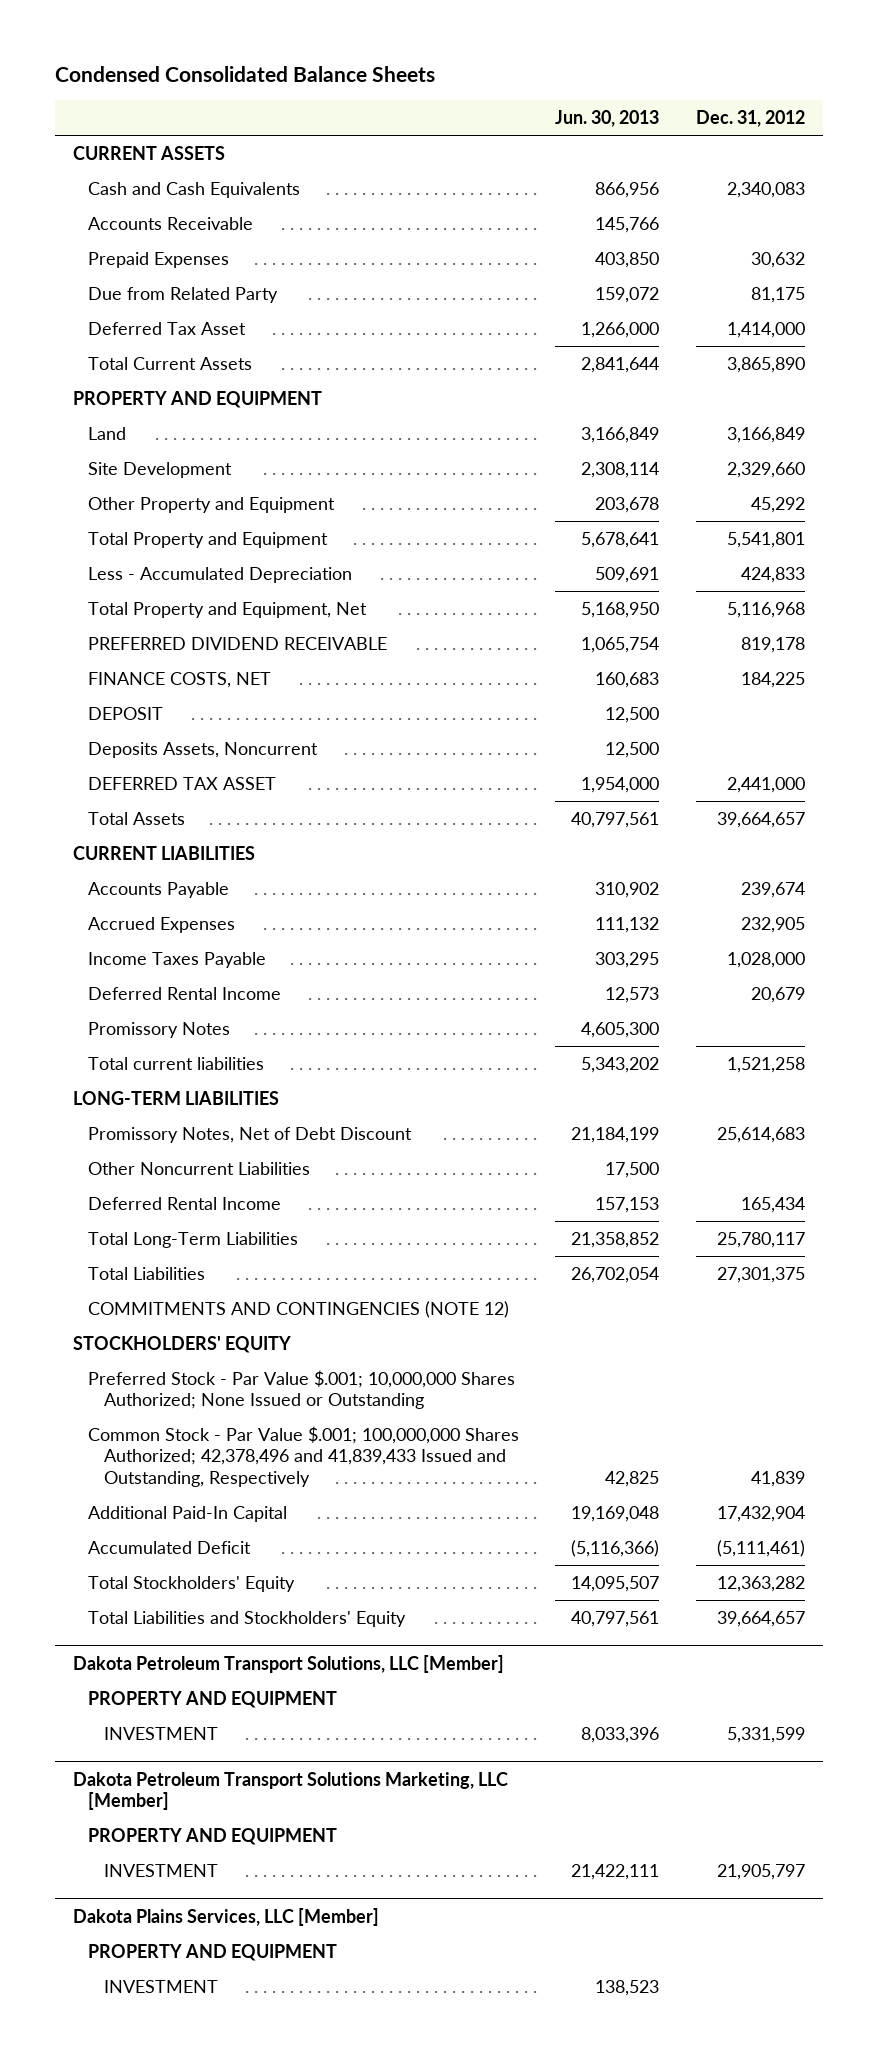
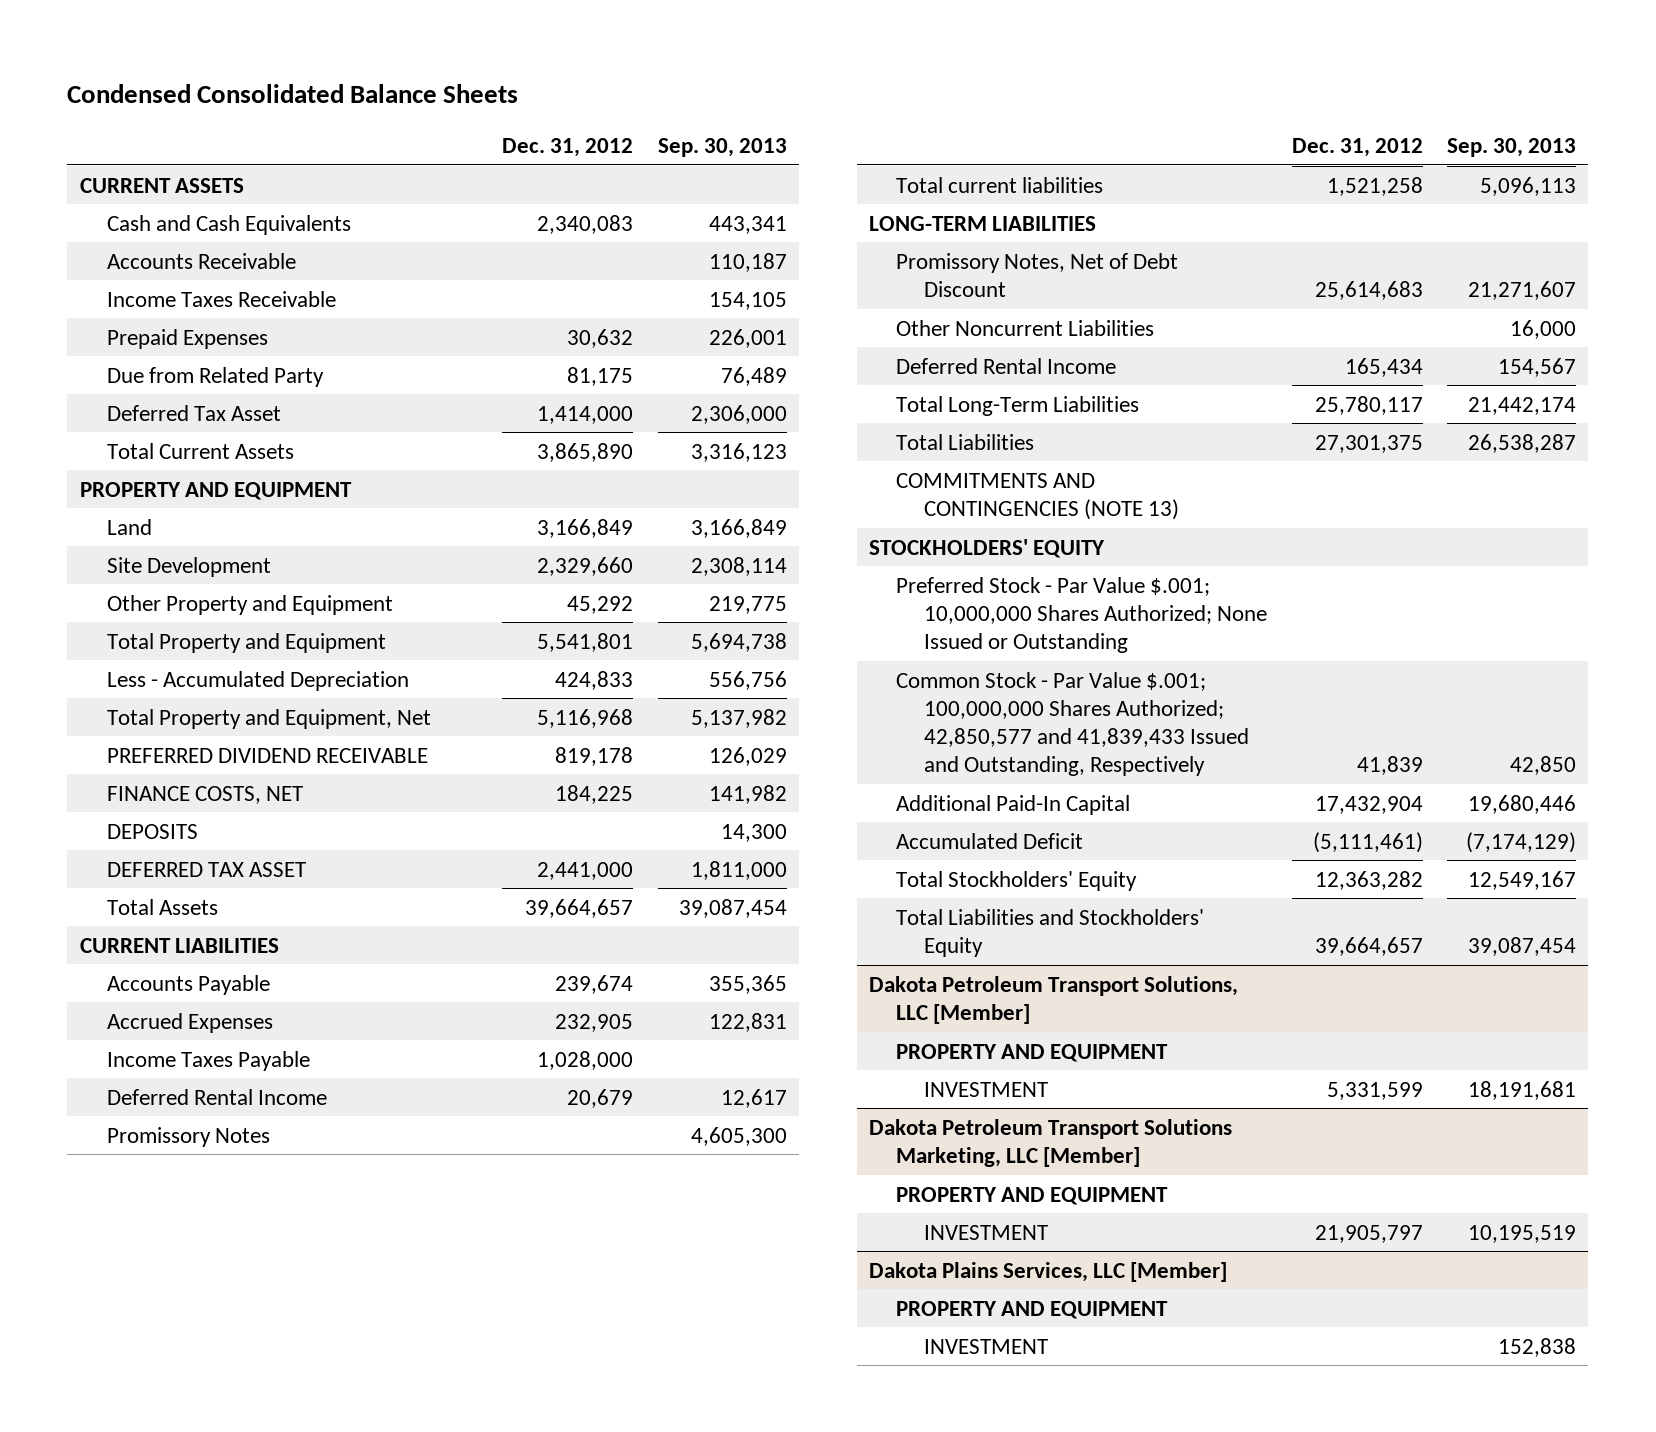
[555,110,660,128] Jun. 30, 2013 -> none
none -> [657,137,787,157] Sep. 30, 2013
none -> [107,290,337,307] Income Taxes Receivable
[88,742,319,759] Deposits Assets, Noncurrent -> none
[88,707,164,721] DEPOSIT -> [107,823,199,839] DEPOSITS
[88,1301,510,1319] COMMITMENTS AND CONTINGENCIES (NOTE 12) -> [896,472,1179,520] COMMITMENTS AND CONTINGENCIES (NOTE 13)
[88,1426,520,1487] Common Stock - Par Value $.001; 100,000,000 Shares Authorized; 42,378,496 and 41,839,433 Issued and Outstanding, Respectively -> [896,671,1249,777] Common Stock - Par Value $.001; 100,000,000 Shares Authorized; 42,850,577 and 41,839,433 Issued and Outstanding, Respectively

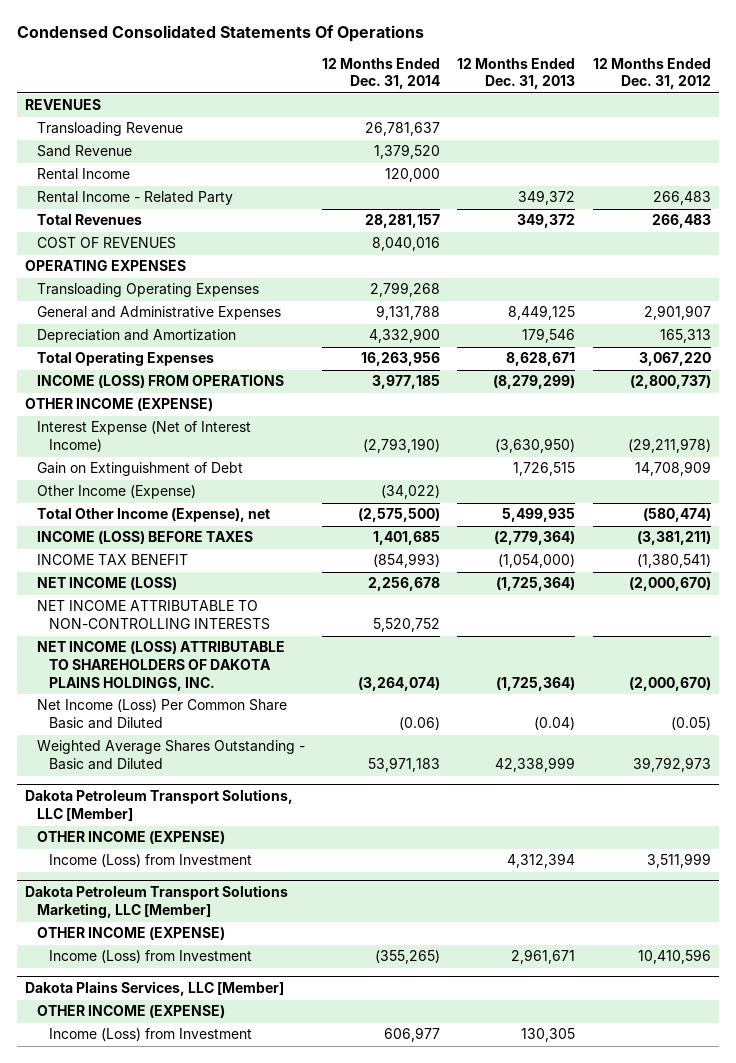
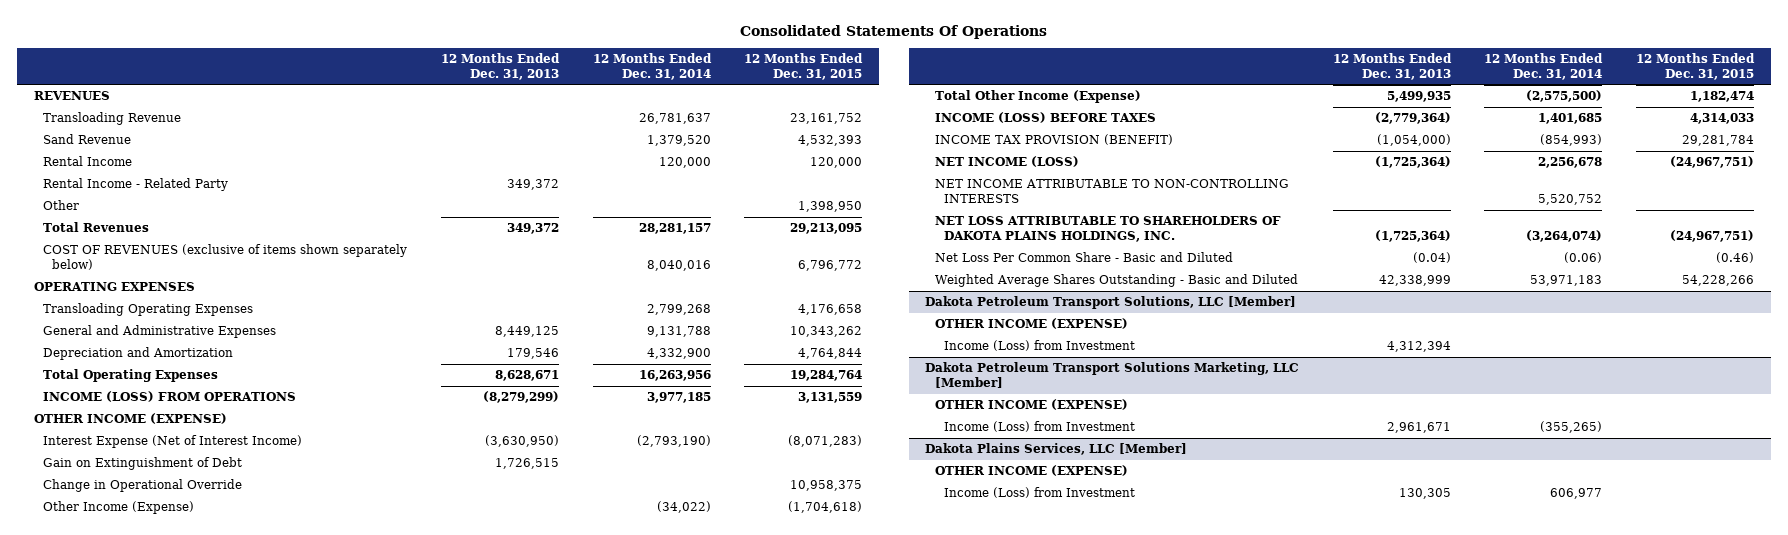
[16,25,424,43] Condensed Consolidated Statements Of Operations -> [739,24,1047,39] Consolidated Statements Of Operations
[592,57,711,90] 12 Months Ended Dec. 31, 2012 -> none
none -> [744,52,864,80] 12 Months Ended Dec. 31, 2015
none -> [43,200,80,211] Other
[37,237,177,250] COST OF REVENUES -> [43,244,408,271] COST OF REVENUES (exclusive of items shown separately below)
none -> [43,479,243,493] Change in Operational Override
[37,508,271,523] Total Other Income (Expense), net -> [934,90,1141,104] Total Other Income (Expense)
[37,554,189,566] INCOME TAX BENEFIT -> [934,134,1173,146] INCOME TAX PROVISION (BENEFIT)
[37,641,286,692] NET INCOME (LOSS) ATTRIBUTABLE TO SHAREHOLDERS OF DAKOTA PLAINS HOLDINGS, INC. -> [934,216,1281,243] NET LOSS ATTRIBUTABLE TO SHAREHOLDERS OF DAKOTA PLAINS HOLDINGS, INC.
[37,699,288,730] Net Income (Loss) Per Common Share Basic and Diluted -> [934,252,1233,263] Net Loss Per Common Share - Basic and Diluted

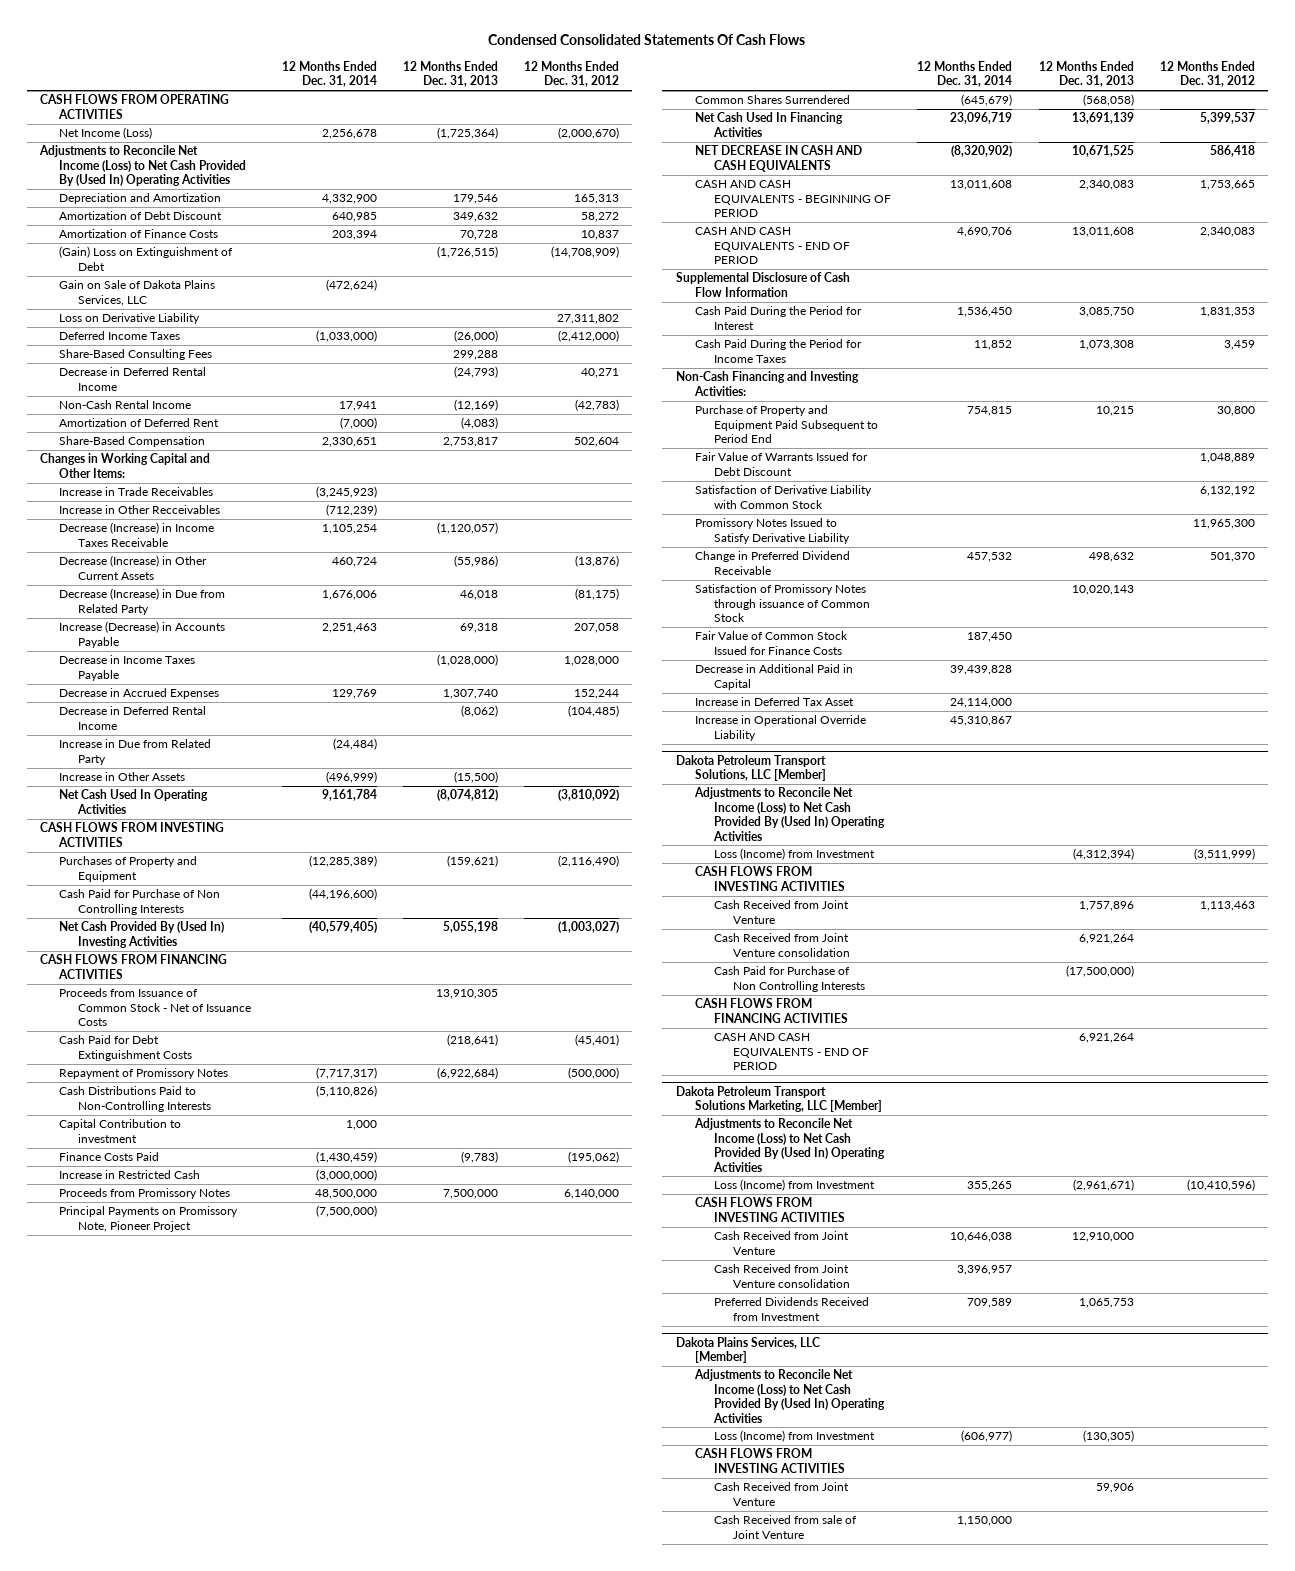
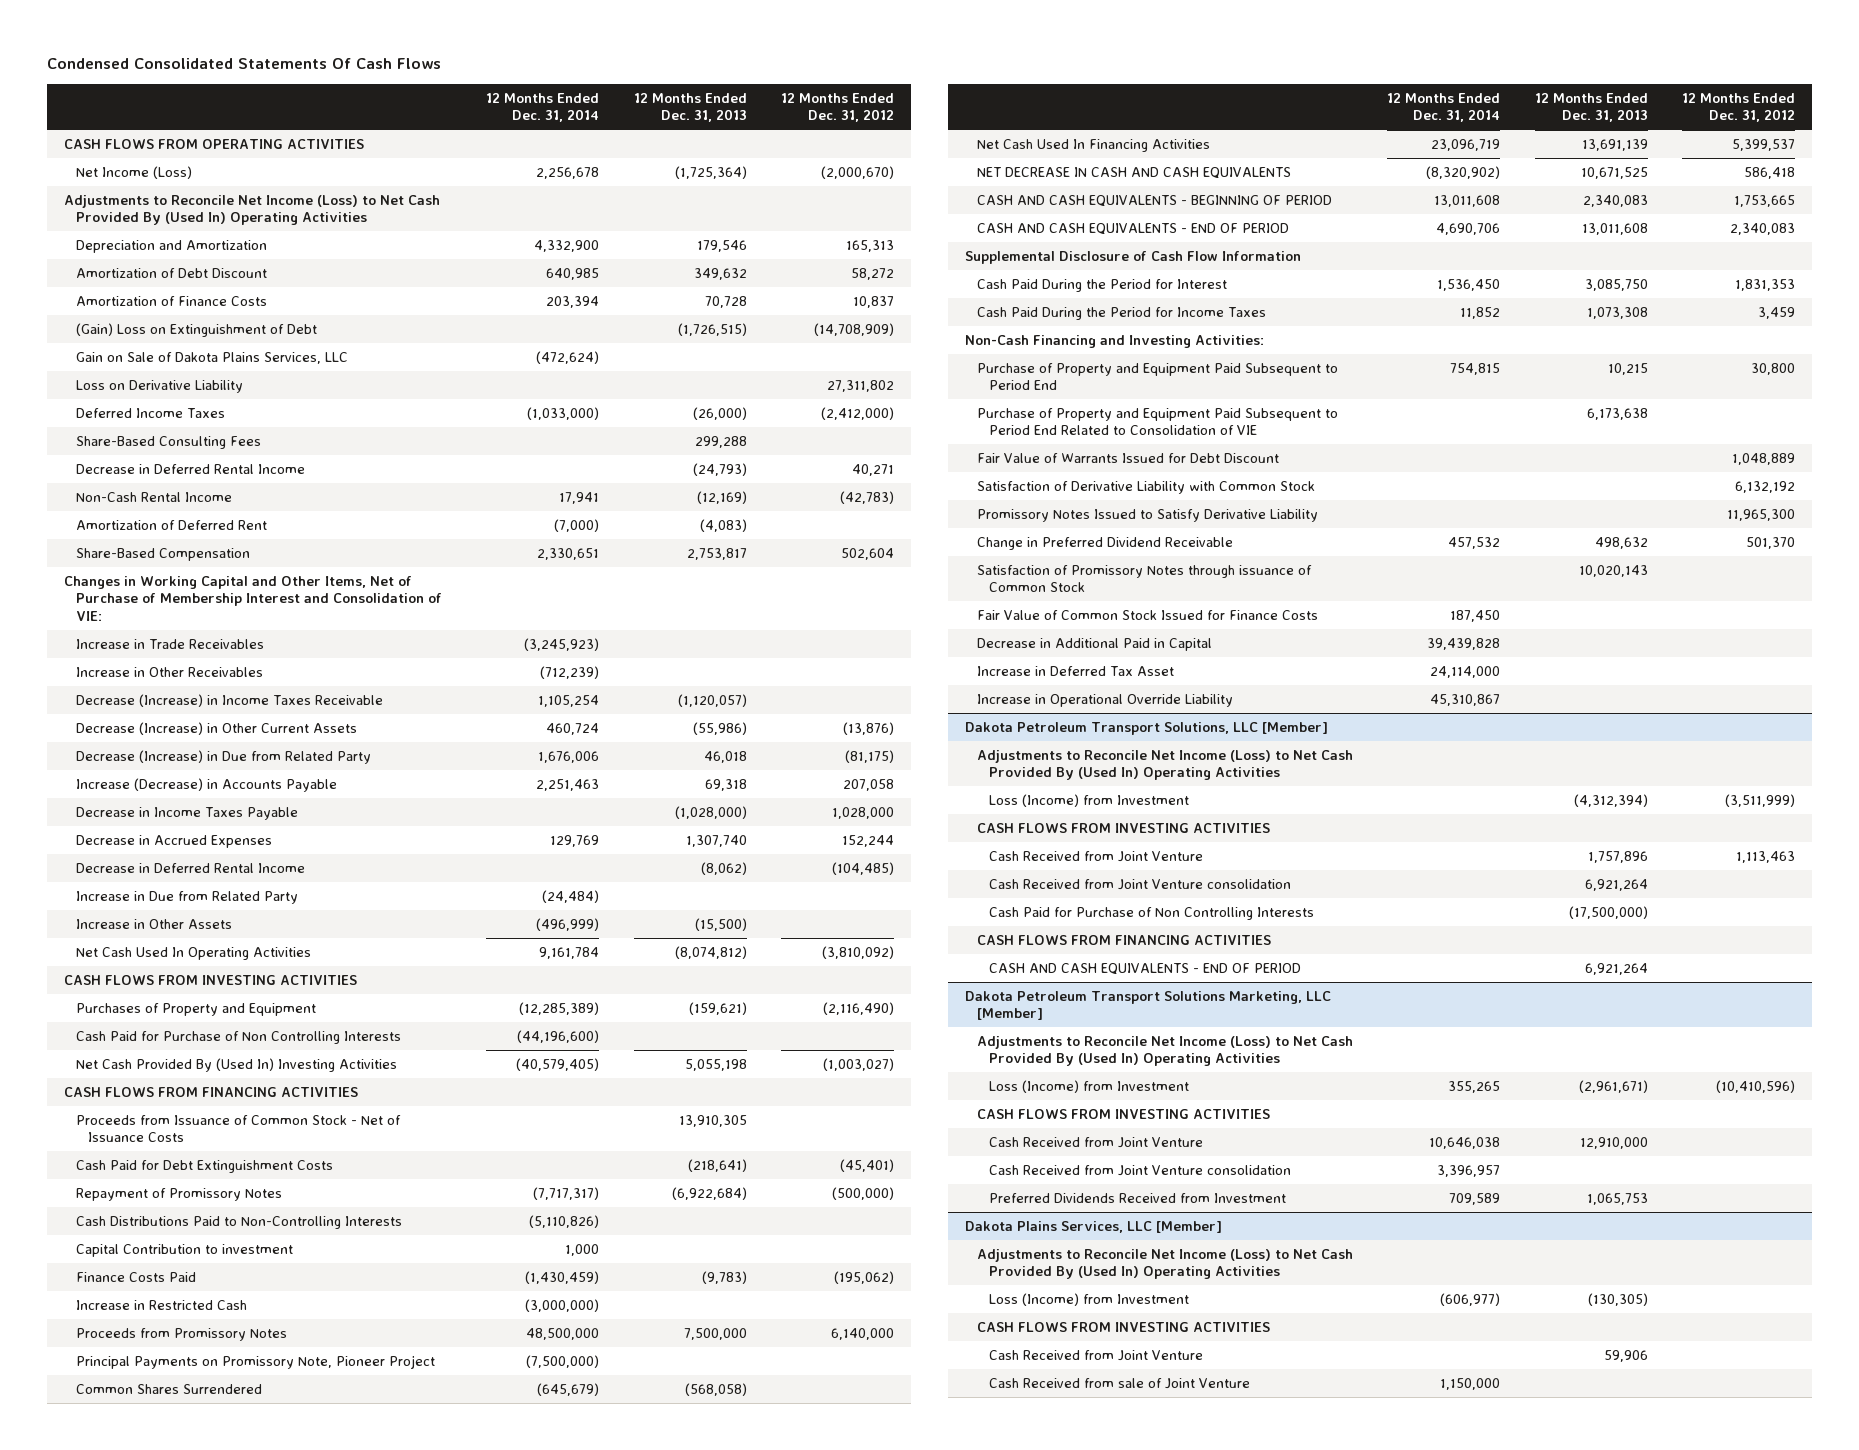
[39,453,210,478] Changes in Working Capital and Other Items: -> [63,575,442,621] Changes in Working Capital and Other Items, Net of Purchase of Membership Interest and Consolidation of VIE:
[59,505,221,515] Increase in Other Recceivables -> [75,666,263,677] Increase in Other Receivables
none -> [976,407,1338,436] Purchase of Property and Equipment Paid Subsequent to Period End Related to Consolidation of VIE

